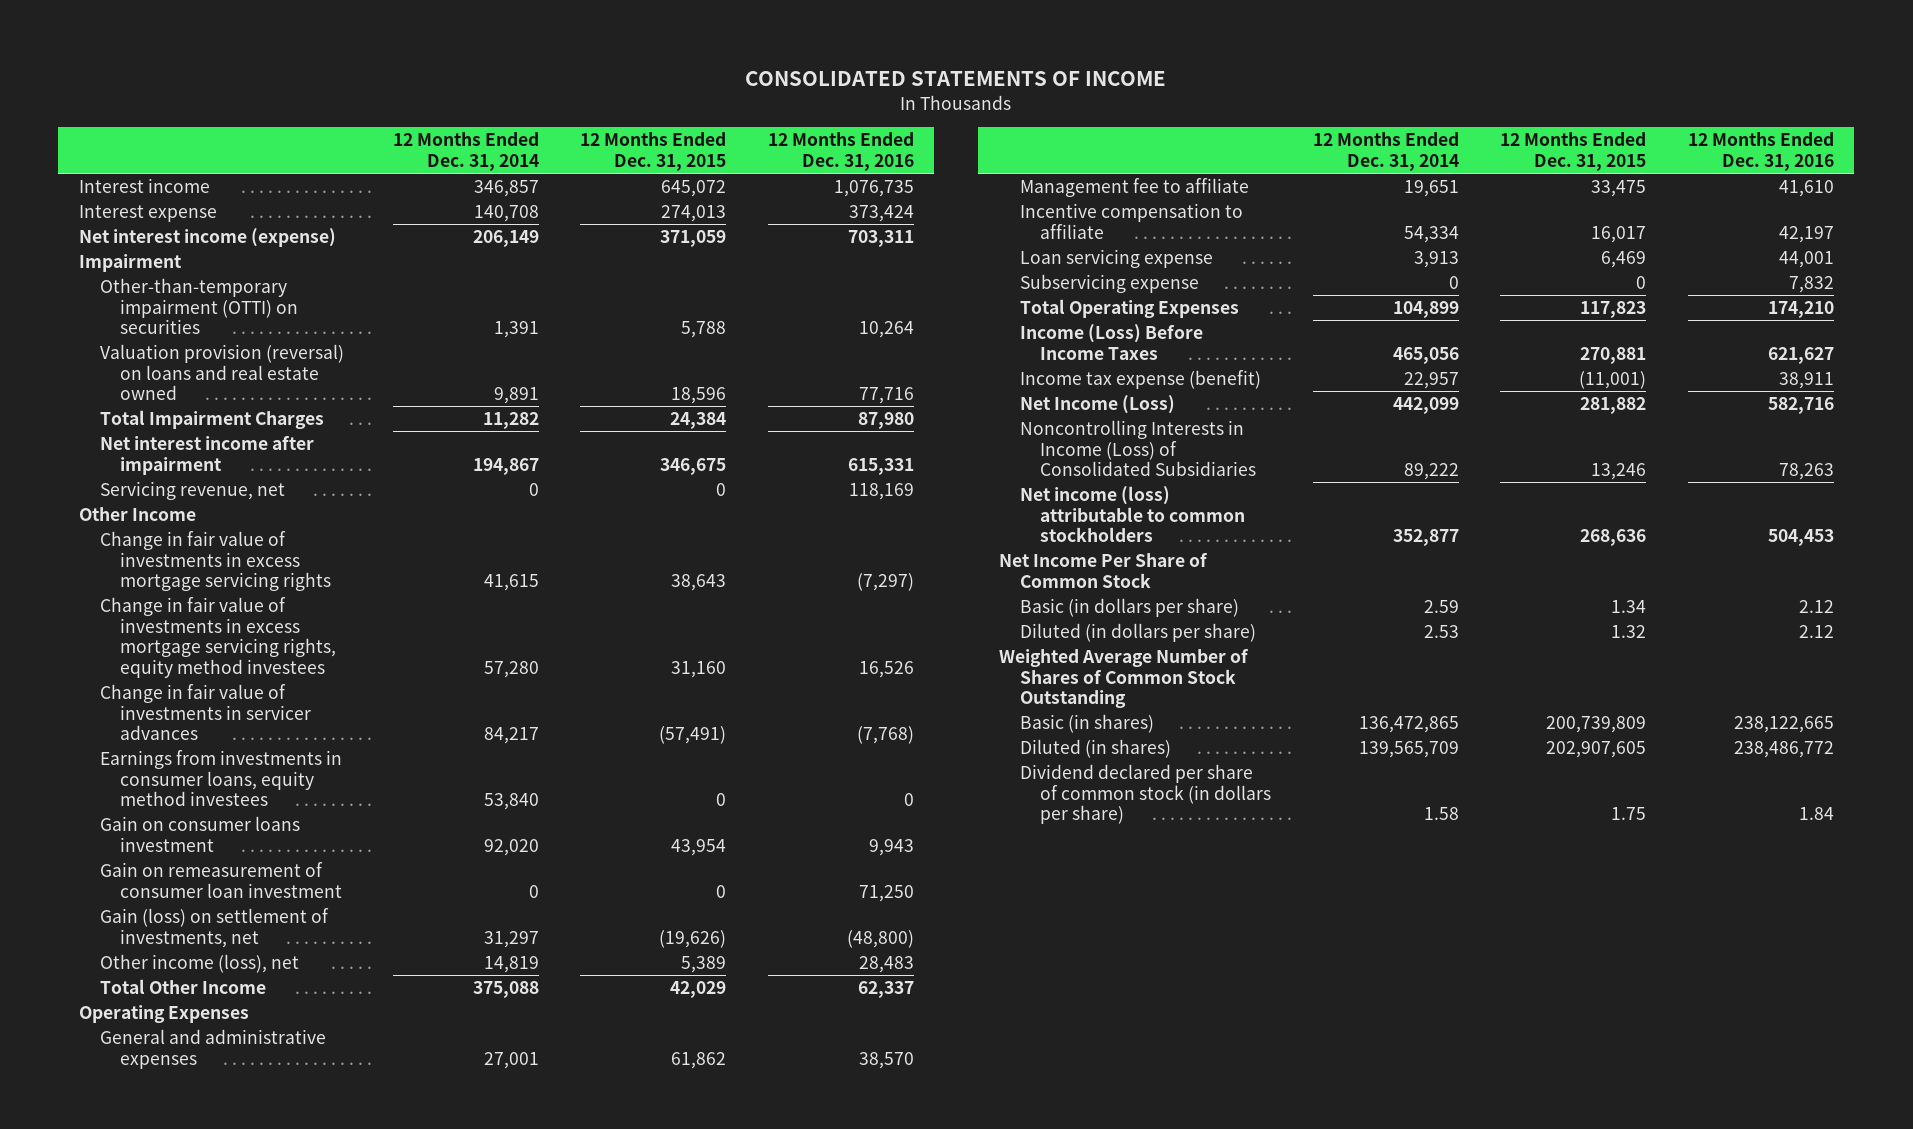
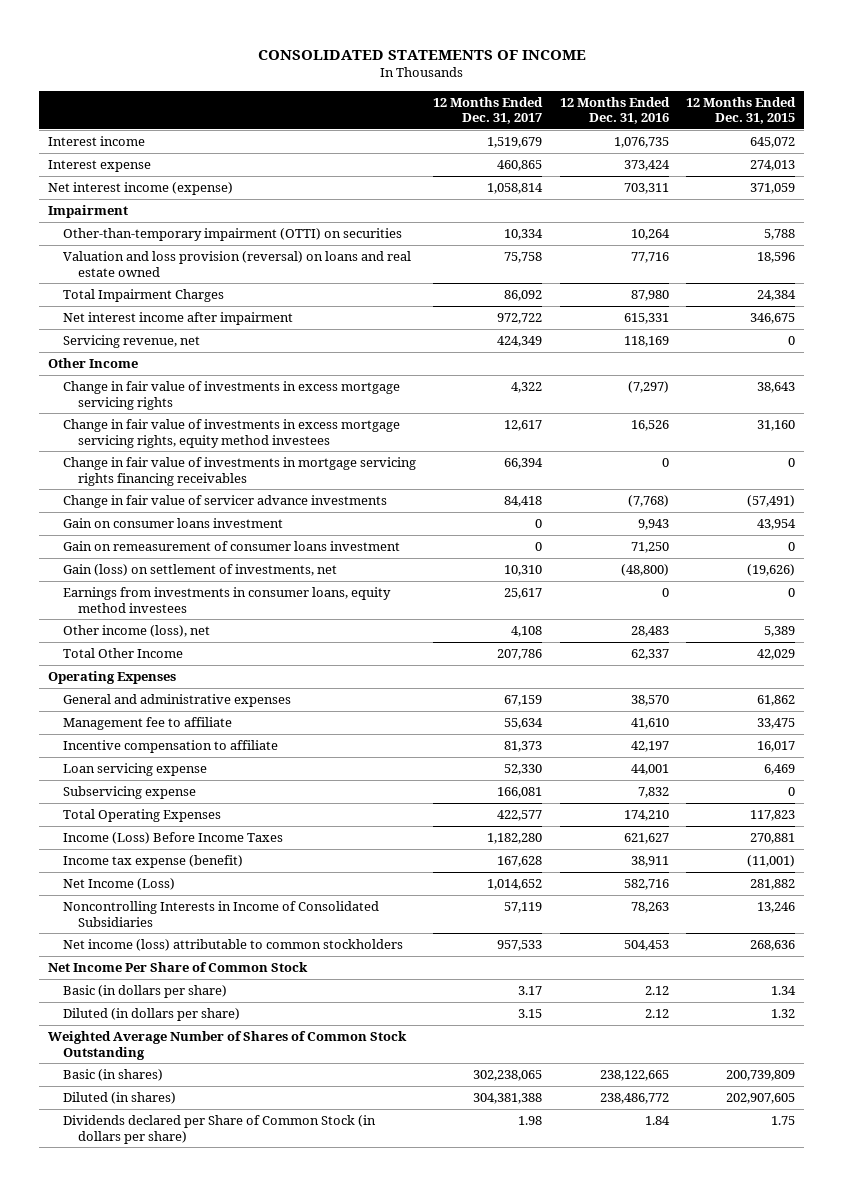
[392,132,539,171] 12 Months Ended Dec. 31, 2014 -> none
none -> [433,96,544,125] 12 Months Ended Dec. 31, 2017
[99,344,344,401] Valuation provision (reversal) on loans and real estate owned -> [62,251,411,277] Valuation and loss provision (reversal) on loans and real estate owned
none -> [62,457,416,486] Change in fair value of investments in mortgage servicing rights financing receivables
[99,684,312,741] Change in fair value of investments in servicer advances -> [62,495,387,509] Change in fair value of servicer advance investments
[99,862,343,898] Gain on remeasurement of consumer loan investment -> [62,541,400,552] Gain on remeasurement of consumer loans investment
[99,750,342,807] Earnings from investments in consumer loans, equity method investees -> [62,587,391,613] Earnings from investments in consumer loans, equity method investees
[1019,420,1257,477] Noncontrolling Interests in Income (Loss) of Consolidated Subsidiaries -> [62,901,379,927] Noncontrolling Interests in Income of Consolidated Subsidiaries
[1019,764,1272,825] Dividend declared per share of common stock (in dollars per share) -> [62,1115,376,1144] Dividends declared per Share of Common Stock (in dollars per share)

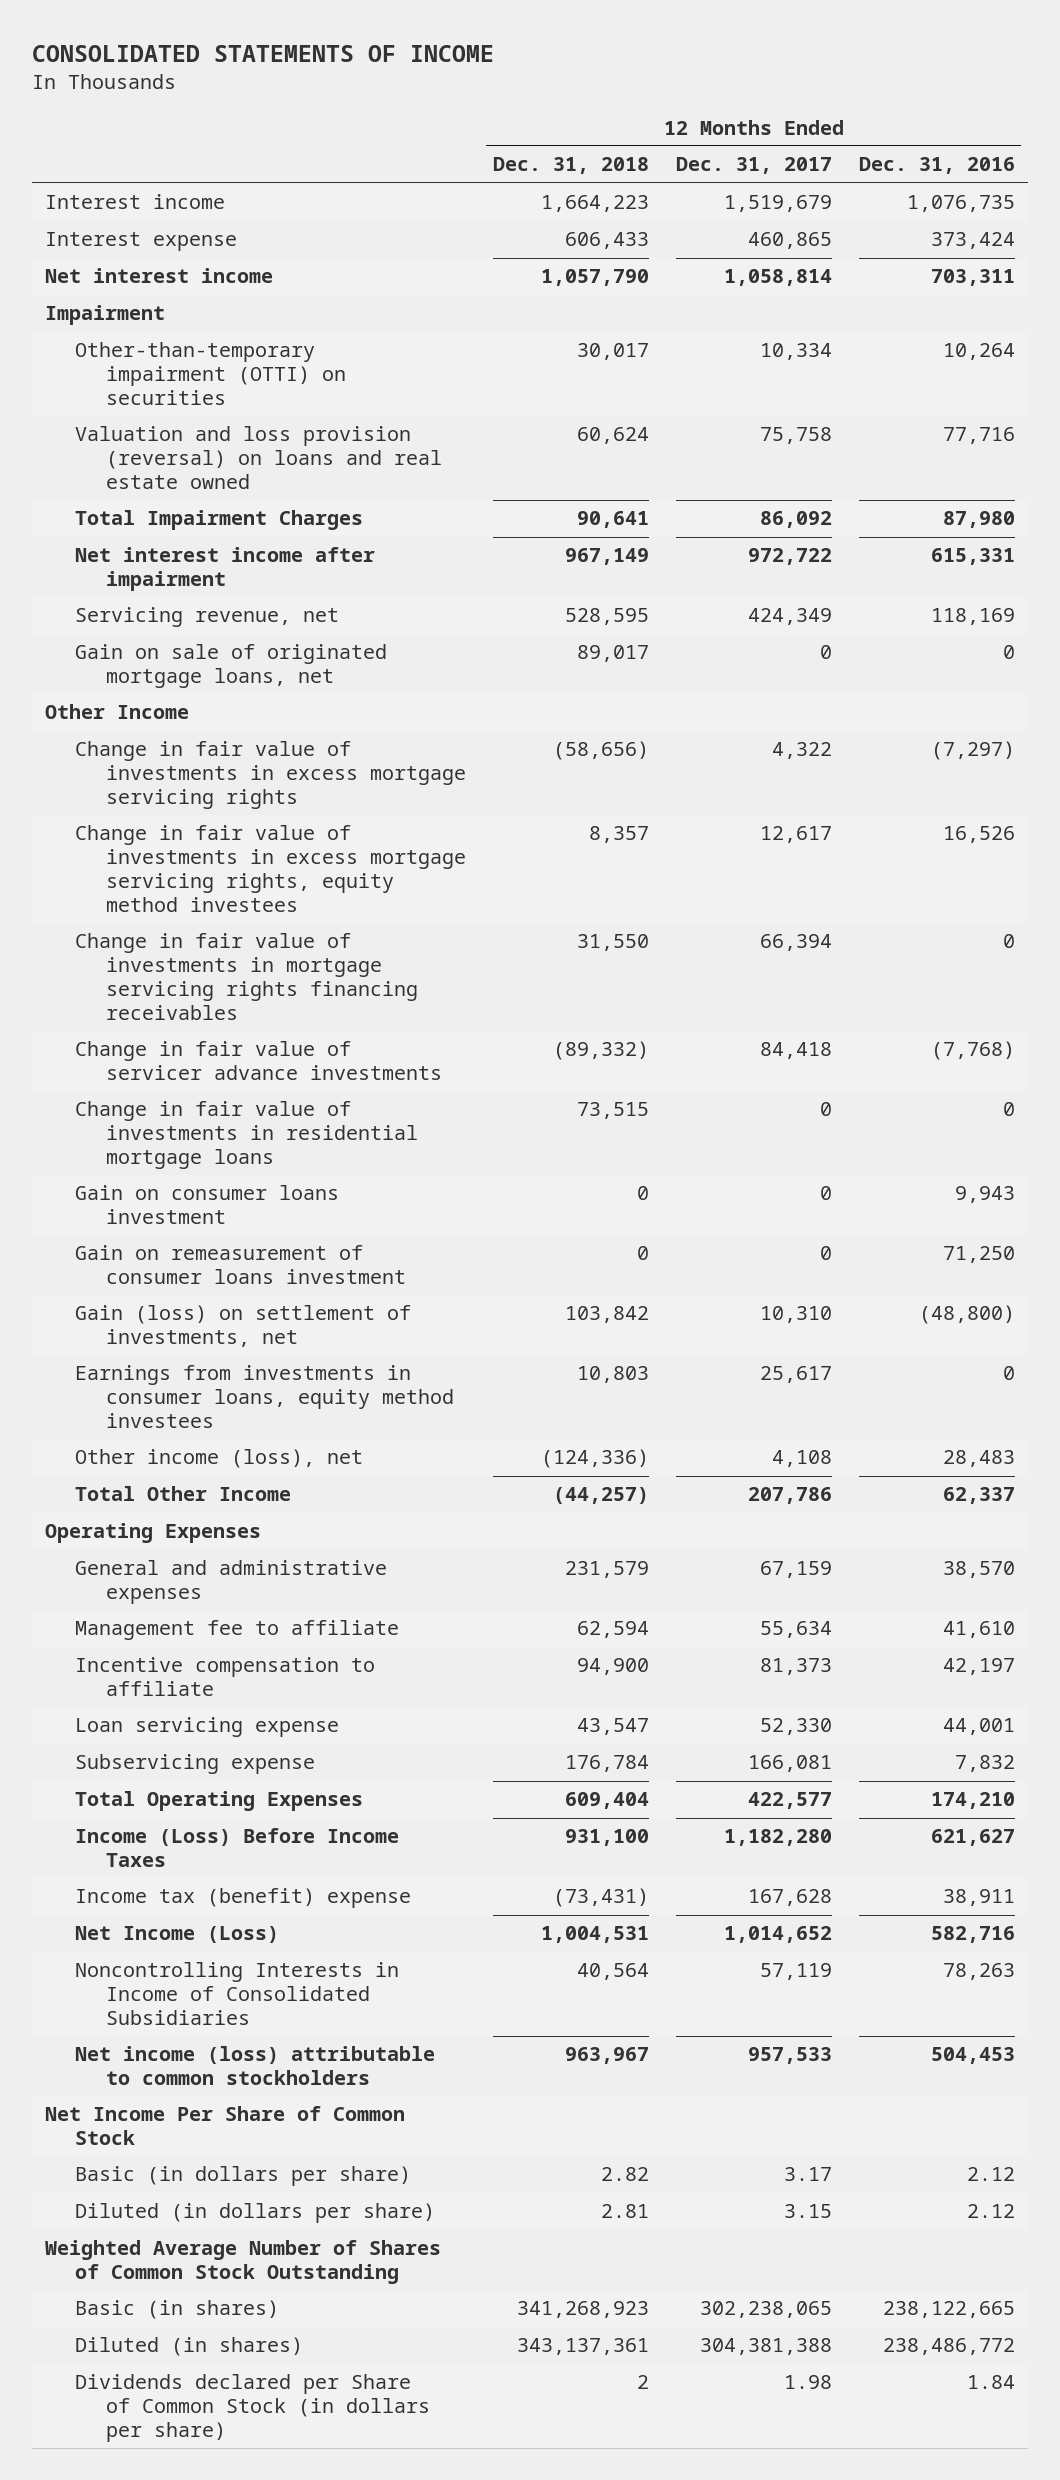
[686,96,797,125] 12 Months Ended Dec. 31, 2015 -> none
none -> [492,157,649,175] Dec. 31, 2018
[48,182,234,196] Net interest income (expense) -> [45,268,274,284] Net interest income
none -> [75,644,388,689] Gain on sale of originated mortgage loans, net
none -> [75,1101,418,1170] Change in fair value of investments in residential mortgage loans
[62,855,243,869] Income tax expense (benefit) -> [75,1888,412,1909] Income tax (benefit) expense

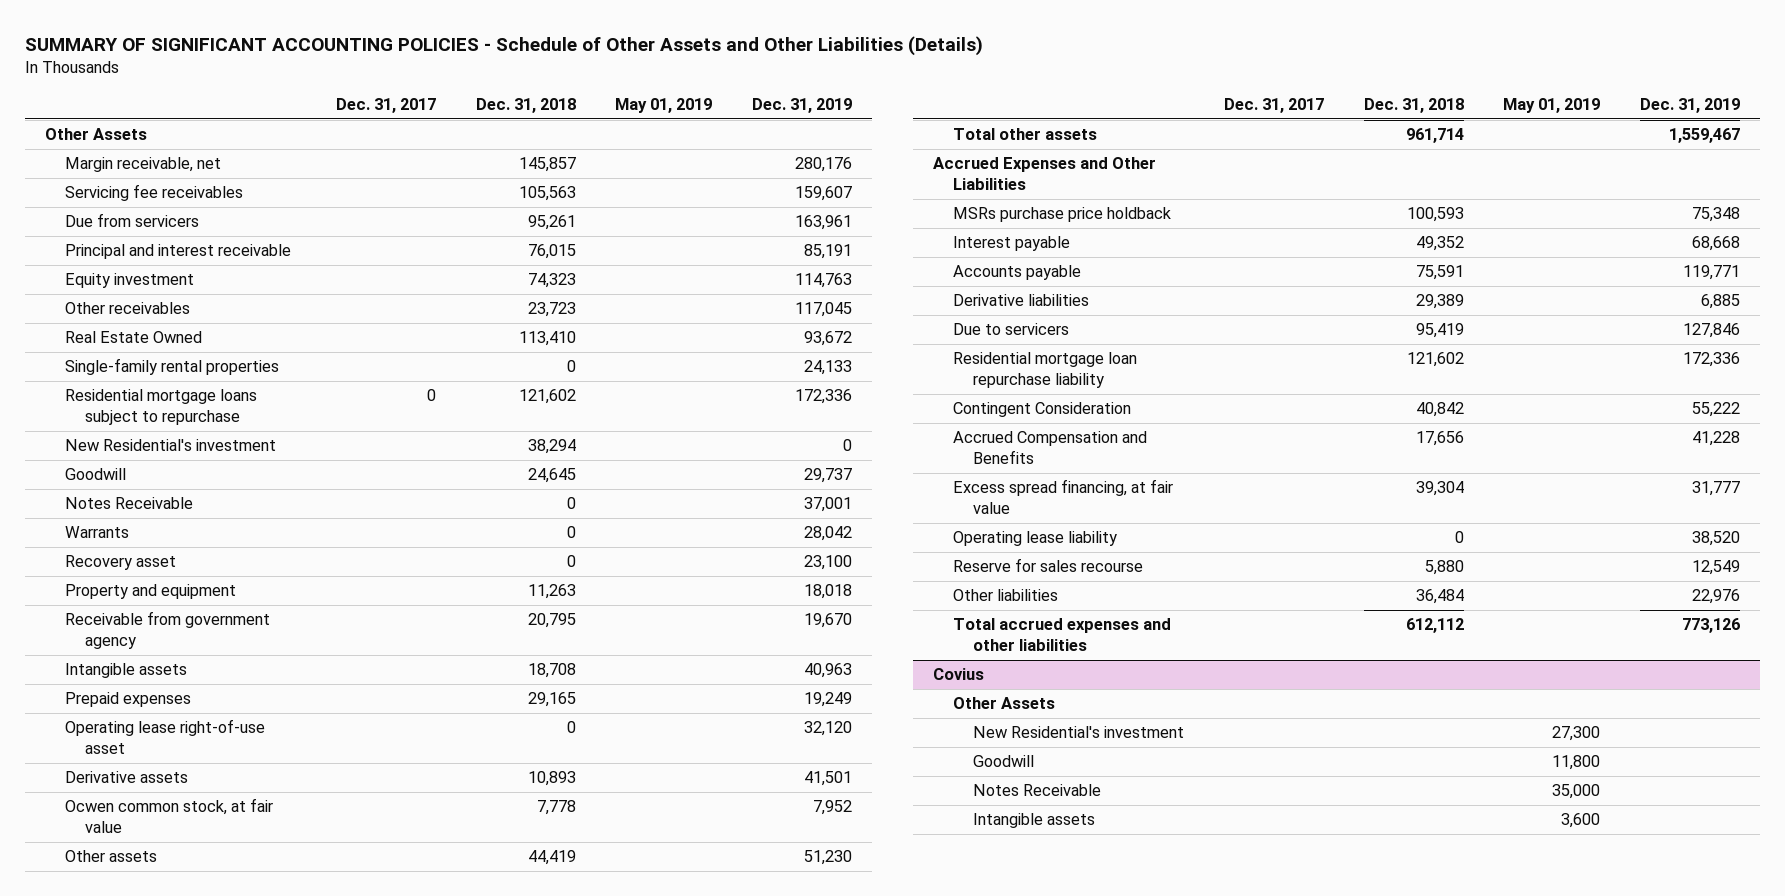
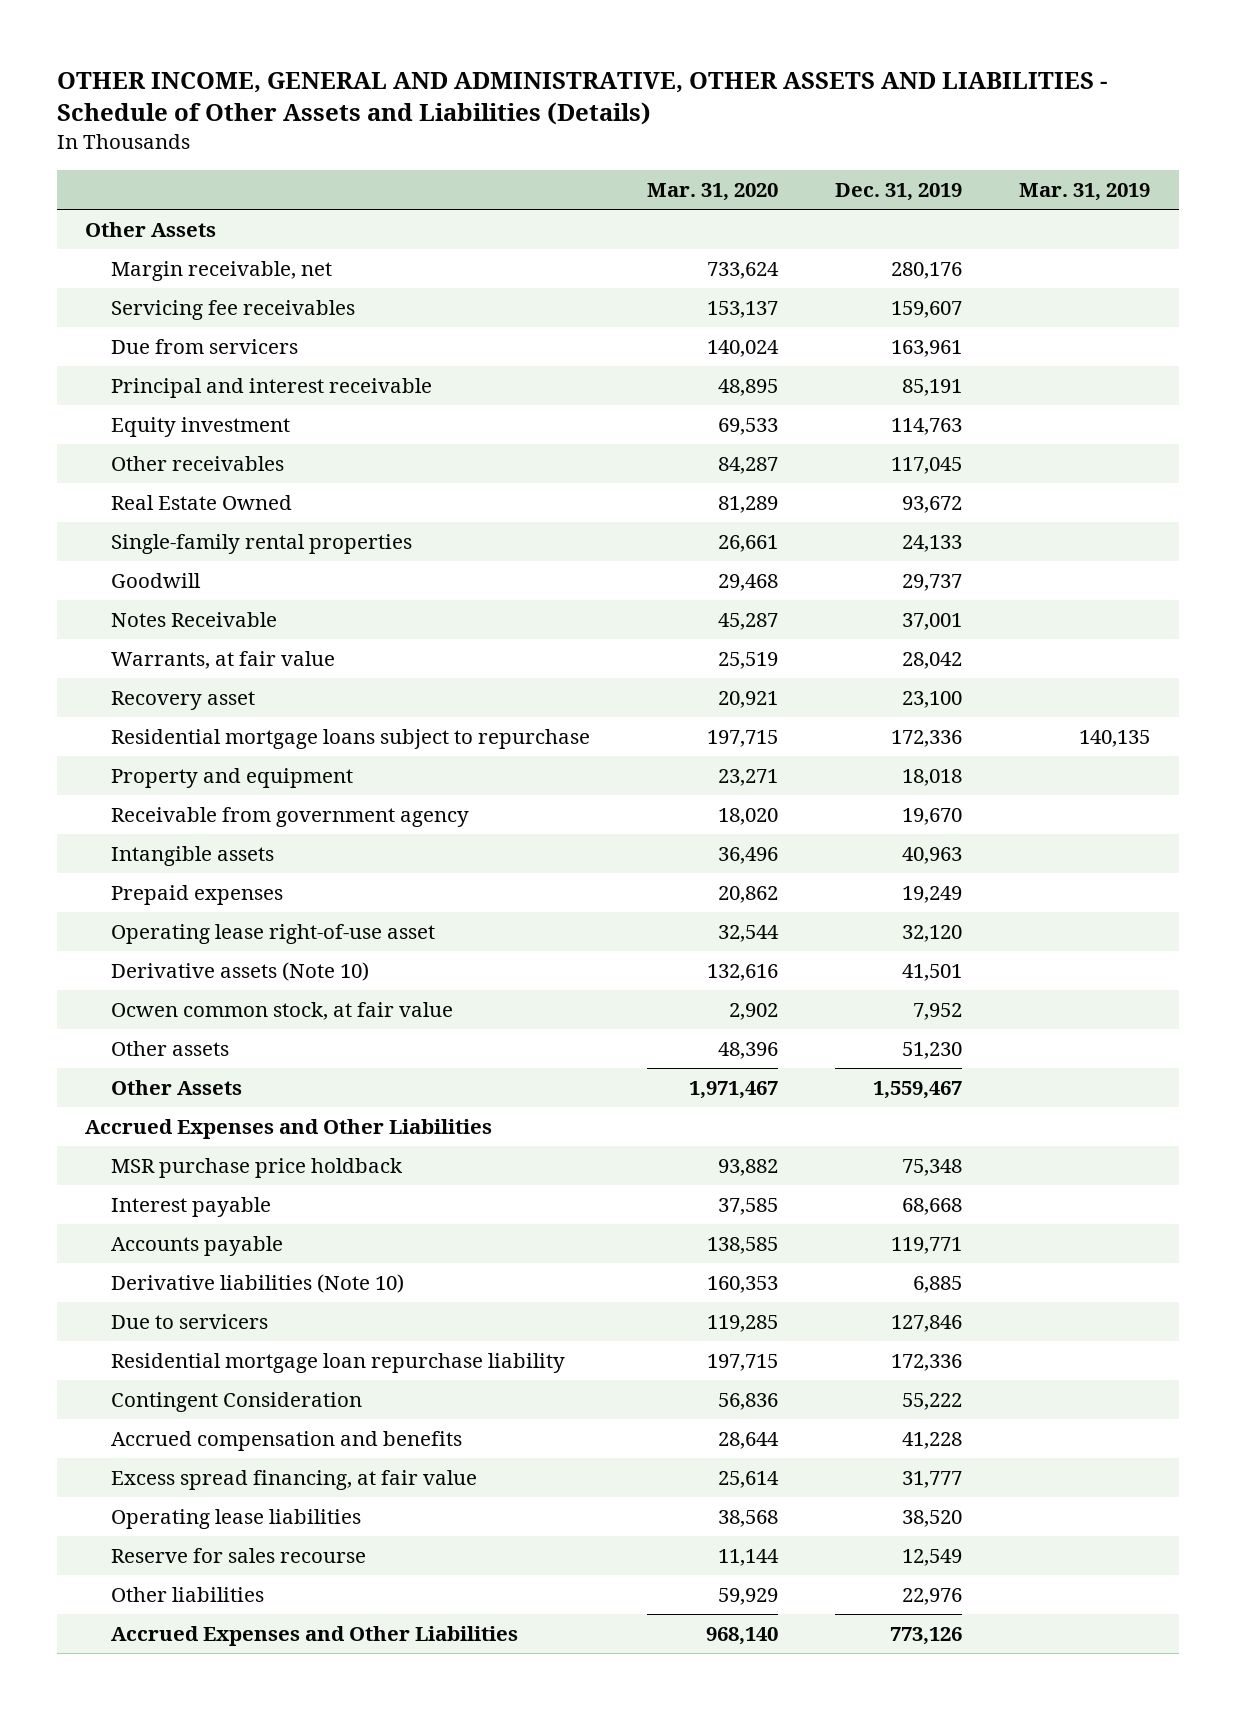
[25,35,984,56] SUMMARY OF SIGNIFICANT ACCOUNTING POLICIES - Schedule of Other Assets and Other Liabilities (Details) -> [56,72,1107,126] OTHER INCOME, GENERAL AND ADMINISTRATIVE, OTHER ASSETS AND LIABILITIES - Schedule of Other Assets and Liabilities (Details)
[335,97,436,113] Dec. 31, 2017 -> none
[475,97,576,113] Dec. 31, 2018 -> none
[615,97,713,113] May 01, 2019 -> none
none -> [647,182,779,201] Mar. 31, 2020
none -> [1019,182,1151,201] Mar. 31, 2019
[65,439,277,452] New Residential's investment -> none
[65,526,130,539] Warrants -> [111,651,336,670] Warrants, at fair value
[65,389,258,426] Residential mortgage loans subject to repurchase -> [111,729,591,750] Residential mortgage loans subject to repurchase
[65,771,189,784] Derivative assets -> [111,962,370,982] Derivative assets (Note 10)
[953,128,1098,141] Total other assets -> [111,1080,243,1096] Other Assets
[953,207,1172,223] MSRs purchase price holdback -> [111,1158,404,1179] MSR purchase price holdback
[953,294,1090,307] Derivative liabilities -> [111,1274,405,1294] Derivative liabilities (Note 10)
[953,431,1148,465] Accrued Compensation and Benefits -> [111,1431,463,1452] Accrued compensation and benefits
[953,531,1118,547] Operating lease liability -> [111,1509,362,1530] Operating lease liabilities
[933,668,985,681] Covius -> none
[953,697,1056,710] Other Assets -> none
[972,726,1184,739] New Residential's investment -> none
[972,755,1034,768] Goodwill -> none
[972,784,1101,797] Notes Receivable -> none
[972,813,1095,829] Intangible assets -> none
[953,618,1172,652] Total accrued expenses and other liabilities -> [111,1626,519,1647] Accrued Expenses and Other Liabilities

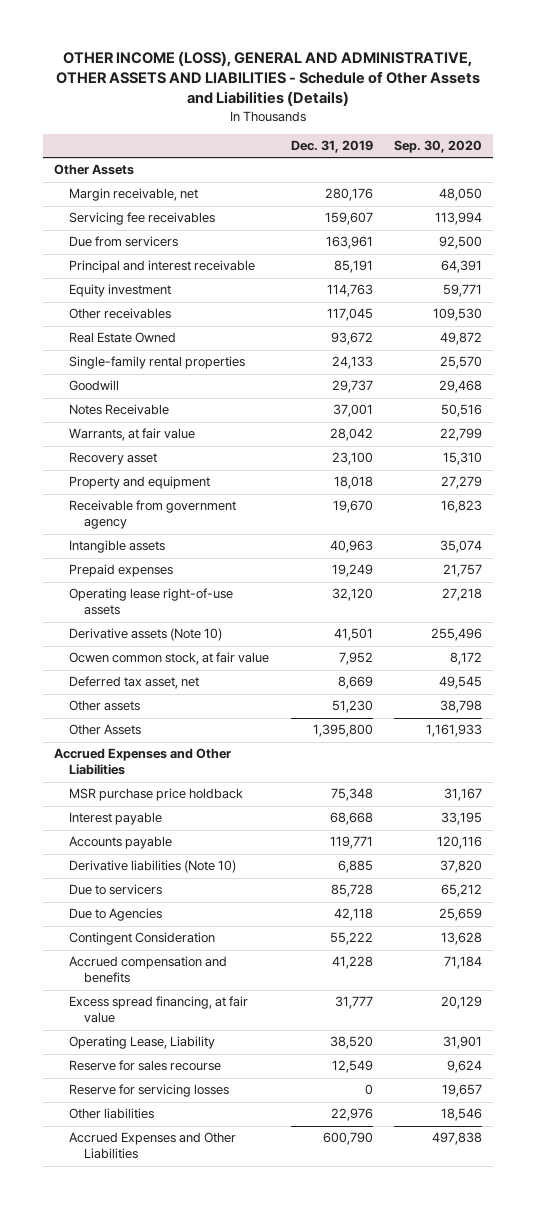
[56,72,1107,126] OTHER INCOME, GENERAL AND ADMINISTRATIVE, OTHER ASSETS AND LIABILITIES - Schedule of Other Assets and Liabilities (Details) -> [56,51,481,107] OTHER INCOME (LOSS), GENERAL AND ADMINISTRATIVE, OTHER ASSETS AND LIABILITIES - Schedule of Other Assets and Liabilities (Details)
[647,182,779,201] Mar. 31, 2020 -> none
[1019,182,1151,201] Mar. 31, 2019 -> none
none -> [394,140,483,154] Sep. 30, 2020
[111,729,591,750] Residential mortgage loans subject to repurchase -> none
[111,924,436,945] Operating lease right-of-use asset -> [68,588,233,616] Operating lease right-of-use assets
none -> [68,676,199,690] Deferred tax asset, net
[873,1081,963,1100] 1,559,467 -> [312,724,373,738] 1,395,800
[111,1353,566,1374] Residential mortgage loan repurchase liability -> none
[891,1315,963,1333] 127,846 -> [330,884,373,898] 85,728
none -> [68,908,162,922] Due to Agencies
[111,1509,362,1530] Operating lease liabilities -> [68,1036,215,1050] Operating Lease, Liability
none -> [68,1084,229,1098] Reserve for servicing losses
[890,1627,963,1646] 773,126 -> [322,1132,373,1146] 600,790

